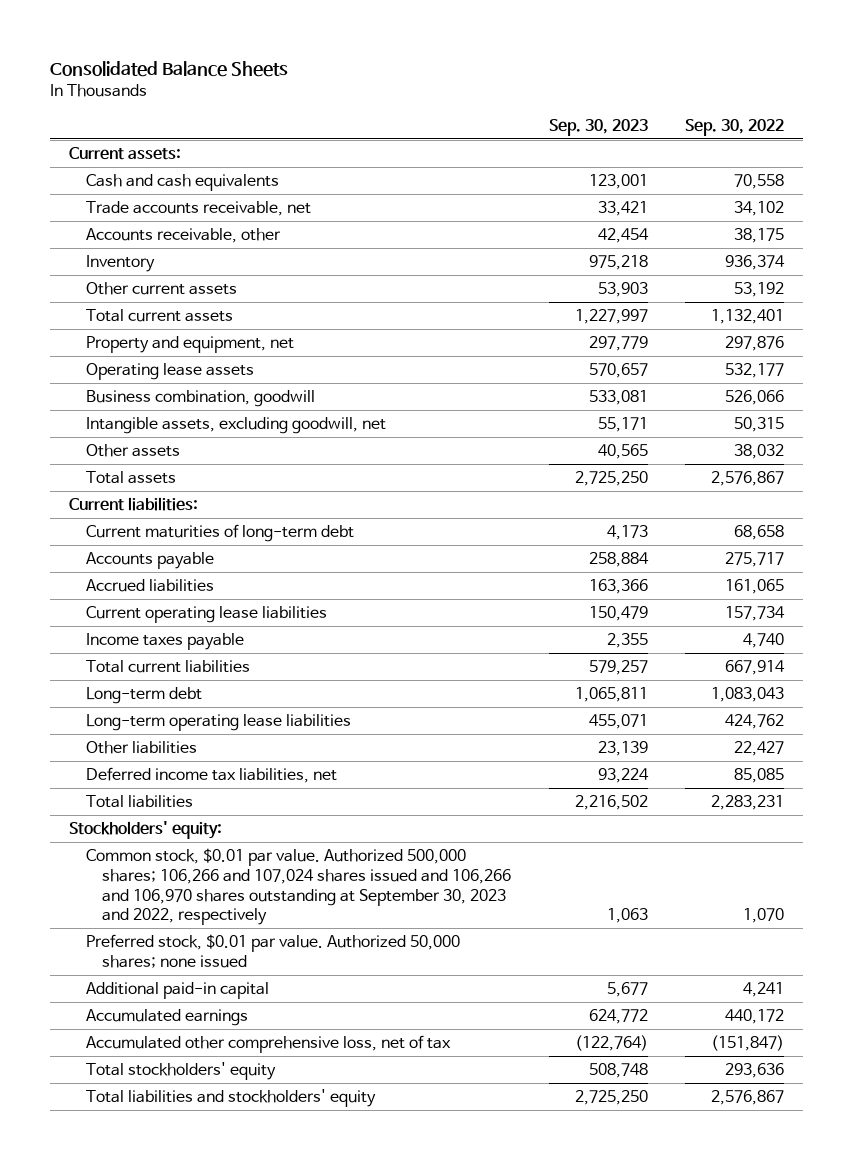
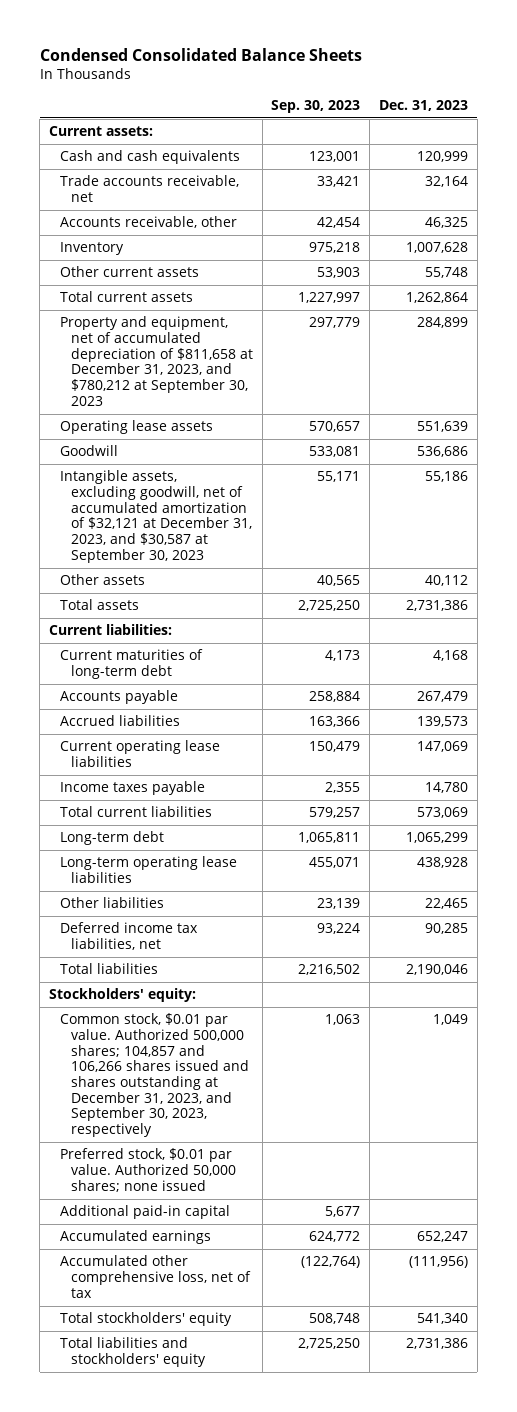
[50,60,289,77] Consolidated Balance Sheets -> [39,47,362,61] Condensed Consolidated Balance Sheets
[685,118,785,136] Sep. 30, 2022 -> none
none -> [378,99,468,111] Dec. 31, 2023
[85,336,294,354] Property and equipment, net -> [59,316,253,406] Property and equipment, net of accumulated depreciation of $811,658 at December 31, 2023, and $780,212 at September 30, 2023
[85,390,315,408] Business combination, goodwill -> [59,445,118,457] Goodwill
[85,417,386,435] Intangible assets, excluding goodwill, net -> [59,470,252,563] Intangible assets, excluding goodwill, net of accumulated amortization of $32,121 at December 31, 2023, and $30,587 at September 30, 2023
[85,848,512,926] Common stock, $0.01 par value. Authorized 500,000 shares; 106,266 and 107,024 shares issued and 106,266 and 106,970 shares outstanding at September 30, 2023 and 2022, respectively -> [59,1013,249,1138] Common stock, $0.01 par value. Authorized 500,000 shares; 104,857 and 106,266 shares issued and shares outstanding at December 31, 2023, and September 30, 2023, respectively

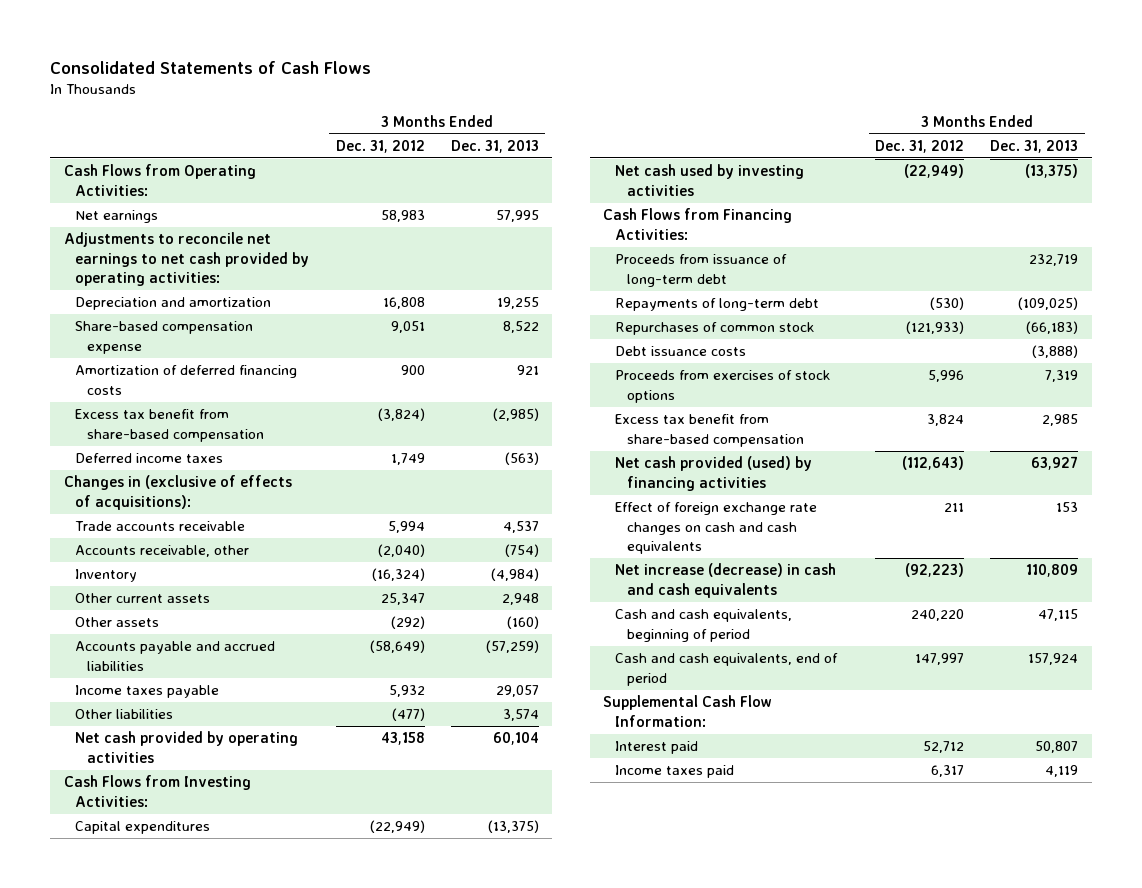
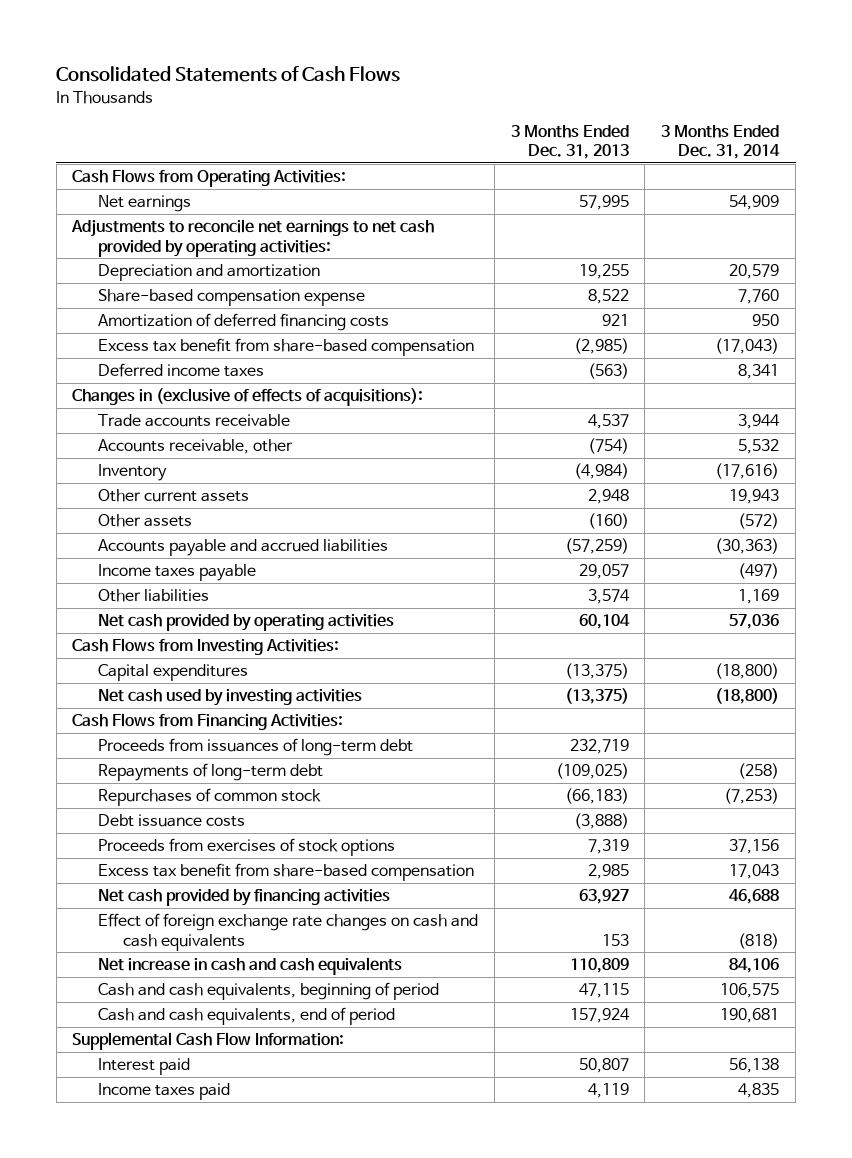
[335,139,425,153] Dec. 31, 2012 -> none
none -> [661,124,781,160] 3 Months Ended Dec. 31, 2014
[614,254,787,287] Proceeds from issuance of long-term debt -> [97,738,413,757] Proceeds from issuances of long-term debt
[614,456,812,491] Net cash provided (used) by financing activities -> [97,889,390,907] Net cash provided by financing activities
[614,563,836,598] Net increase (decrease) in cash and cash equivalents -> [97,957,402,976] Net increase in cash and cash equivalents

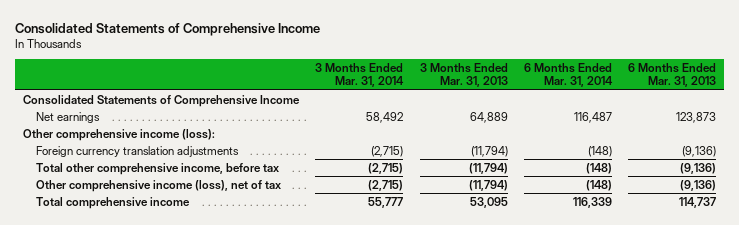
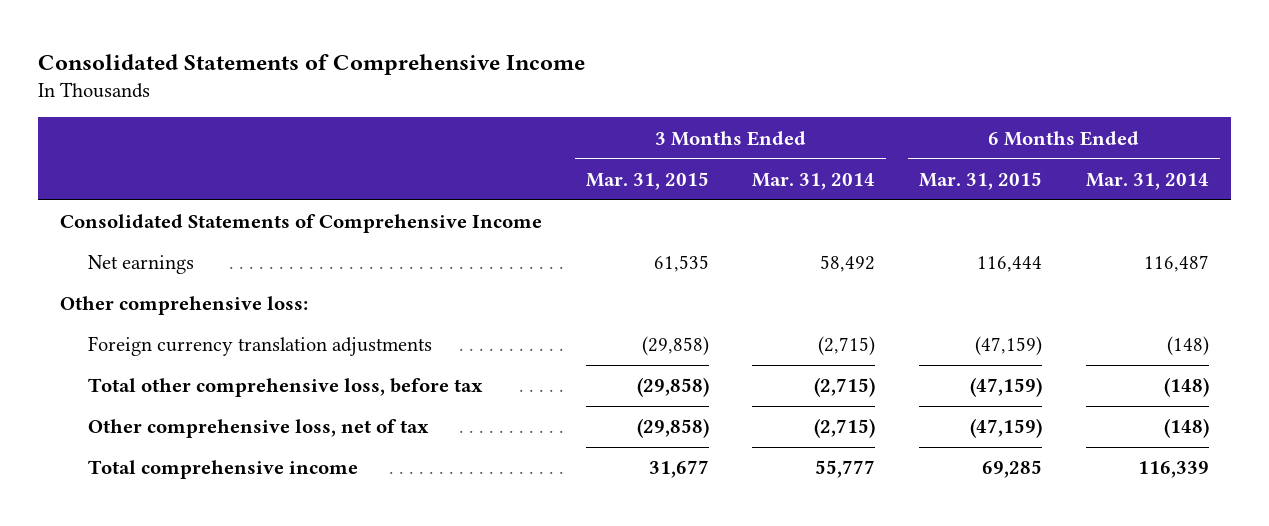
[419,62,508,88] 3 Months Ended Mar. 31, 2013 -> none
[627,62,716,88] 6 Months Ended Mar. 31, 2013 -> none
none -> [585,171,709,190] Mar. 31, 2015
none -> [919,171,1043,190] Mar. 31, 2015
[23,128,216,141] Other comprehensive income (loss): -> [60,296,309,316] Other comprehensive loss:
[35,162,279,175] Total other comprehensive income, before tax -> [87,378,483,398] Total other comprehensive loss, before tax
[35,179,281,192] Other comprehensive income (loss), net of tax -> [87,419,429,439] Other comprehensive loss, net of tax

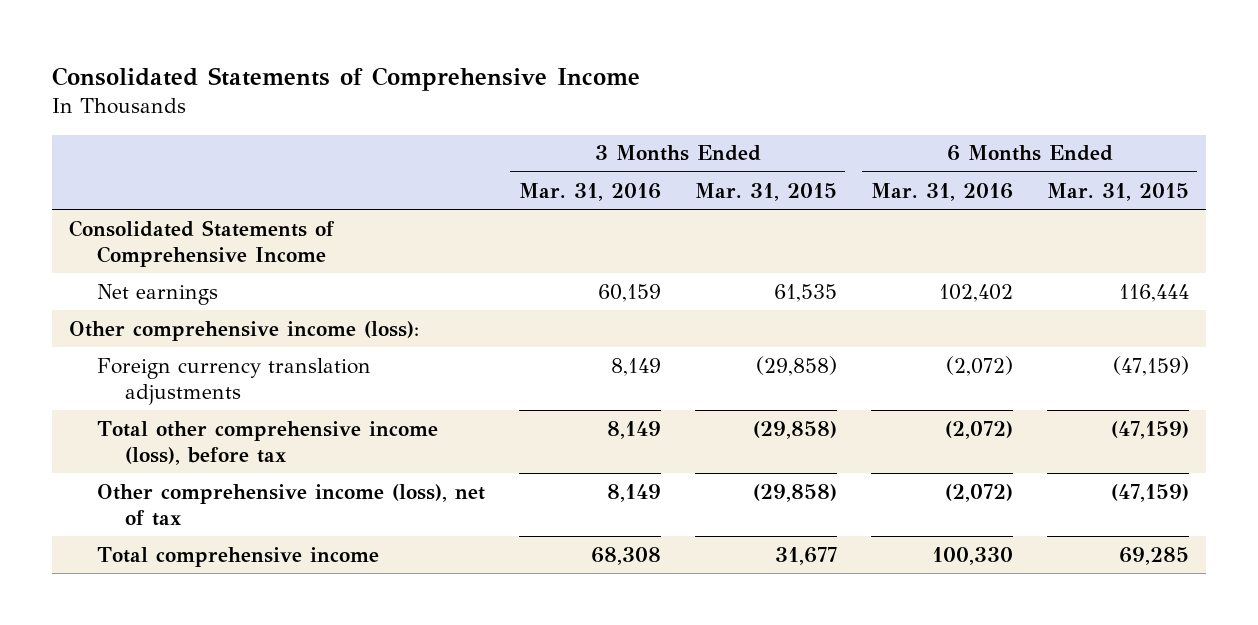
[752,172,876,190] Mar. 31, 2014 -> none
[1085,172,1209,190] Mar. 31, 2014 -> none
none -> [518,182,661,201] Mar. 31, 2016
none -> [870,182,1013,201] Mar. 31, 2016
[60,296,309,316] Other comprehensive loss: -> [69,320,420,341] Other comprehensive income (loss):
[87,378,483,398] Total other comprehensive loss, before tax -> [96,420,438,465] Total other comprehensive income (loss), before tax
[87,419,429,439] Other comprehensive loss, net of tax -> [96,483,485,526] Other comprehensive income (loss), net of tax

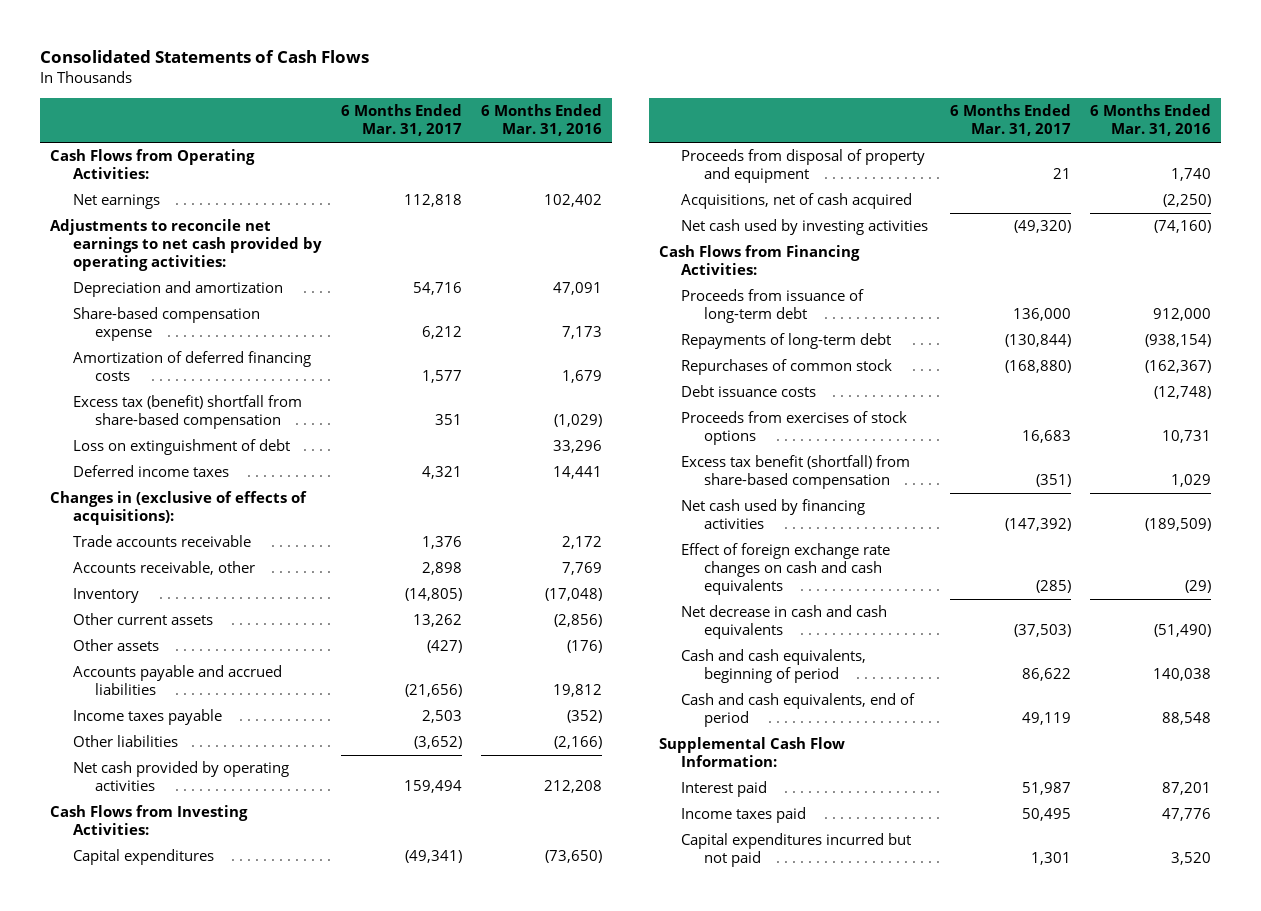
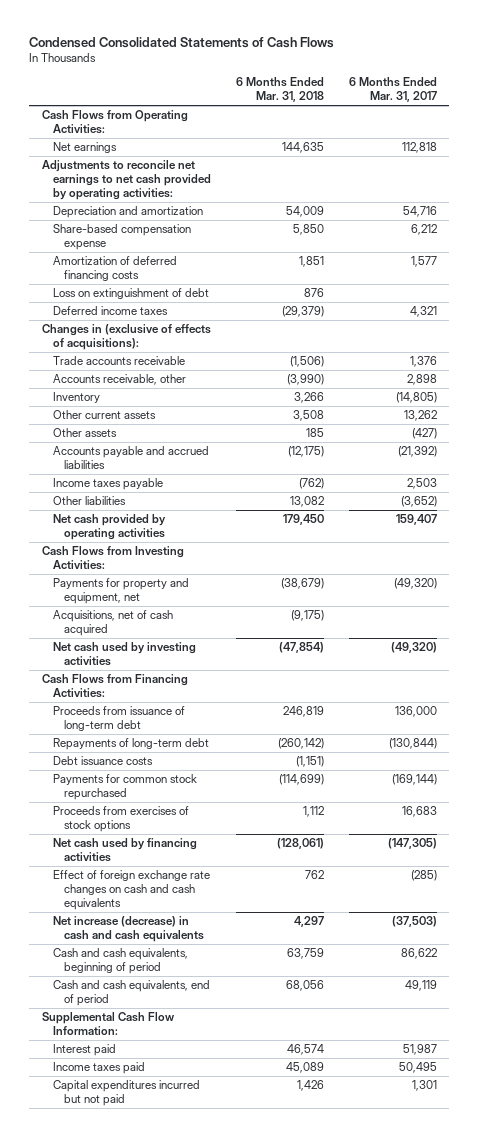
[40,50,370,64] Consolidated Statements of Cash Flows -> [29,36,335,48] Condensed Consolidated Statements of Cash Flows
[481,104,603,137] 6 Months Ended Mar. 31, 2016 -> none
none -> [235,77,324,103] 6 Months Ended Mar. 31, 2018
[72,395,302,430] Excess tax (benefit) shortfall from share-based compensation -> none
[405,684,463,698] (21,656) -> [397,445,437,457] (21,392)
[404,780,463,794] 159,494 -> [395,513,437,525] 159,407
[72,849,214,866] Capital expenditures -> none
[681,149,926,184] Proceeds from disposal of property and equipment -> none
none -> [52,577,189,605] Payments for property and equipment, net
[681,359,893,376] Repurchases of common stock -> none
none -> [52,773,197,801] Payments for common stock repurchased
[681,455,911,490] Excess tax benefit (shortfall) from share-based compensation -> none
[1004,518,1071,532] (147,392) -> [387,837,437,849] (147,305)
[681,605,888,640] Net decrease in cash and cash equivalents -> [52,915,205,943] Net increase (decrease) in cash and cash equivalents

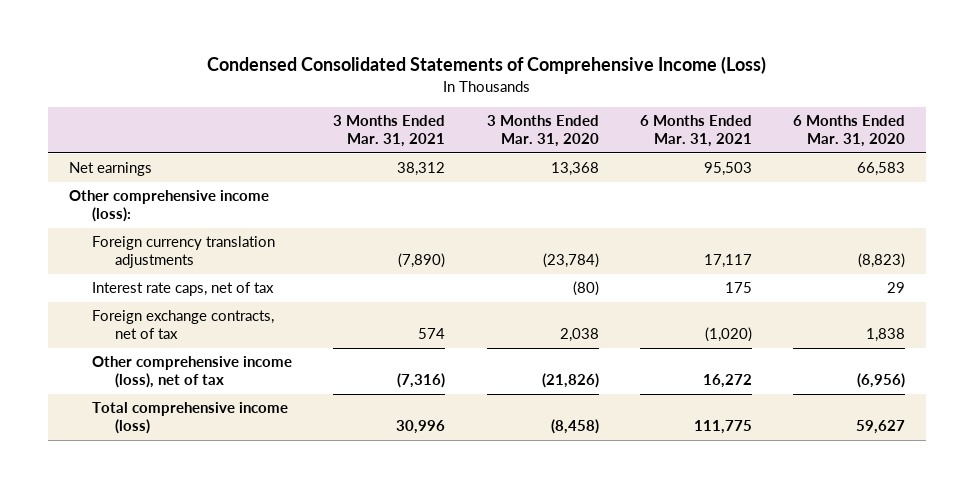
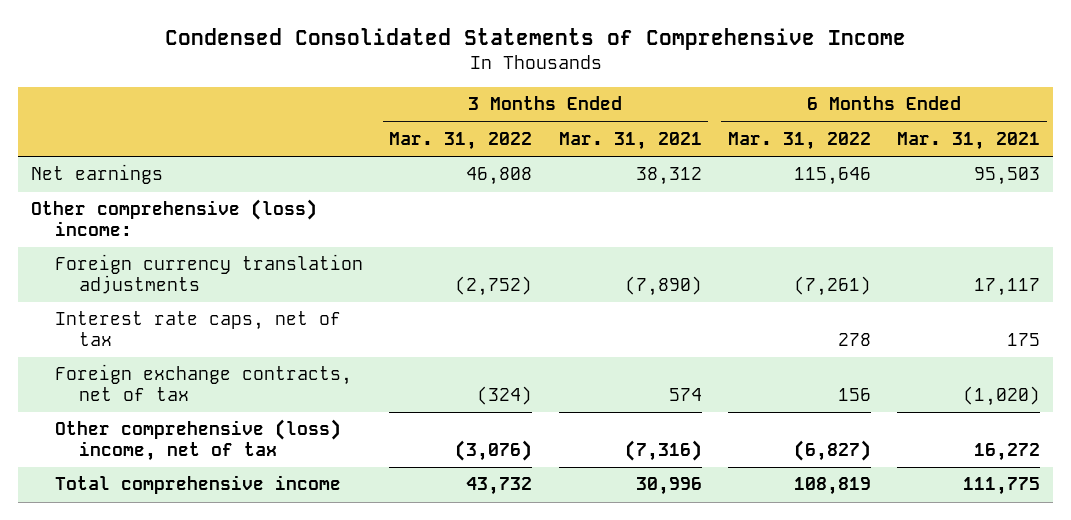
[207,56,767,75] Condensed Consolidated Statements of Comprehensive Income (Loss) -> [164,28,906,51] Condensed Consolidated Statements of Comprehensive Income
[486,115,599,147] 3 Months Ended Mar. 31, 2020 -> none
[793,115,906,147] 6 Months Ended Mar. 31, 2020 -> none
none -> [389,131,533,150] Mar. 31, 2022
none -> [727,131,871,150] Mar. 31, 2022
[68,190,269,223] Other comprehensive income (loss): -> [31,199,318,237] Other comprehensive (loss) income:
[91,356,292,389] Other comprehensive income (loss), net of tax -> [54,419,341,462] Other comprehensive (loss) income, net of tax
[91,402,288,435] Total comprehensive income (loss) -> [54,475,341,495] Total comprehensive income

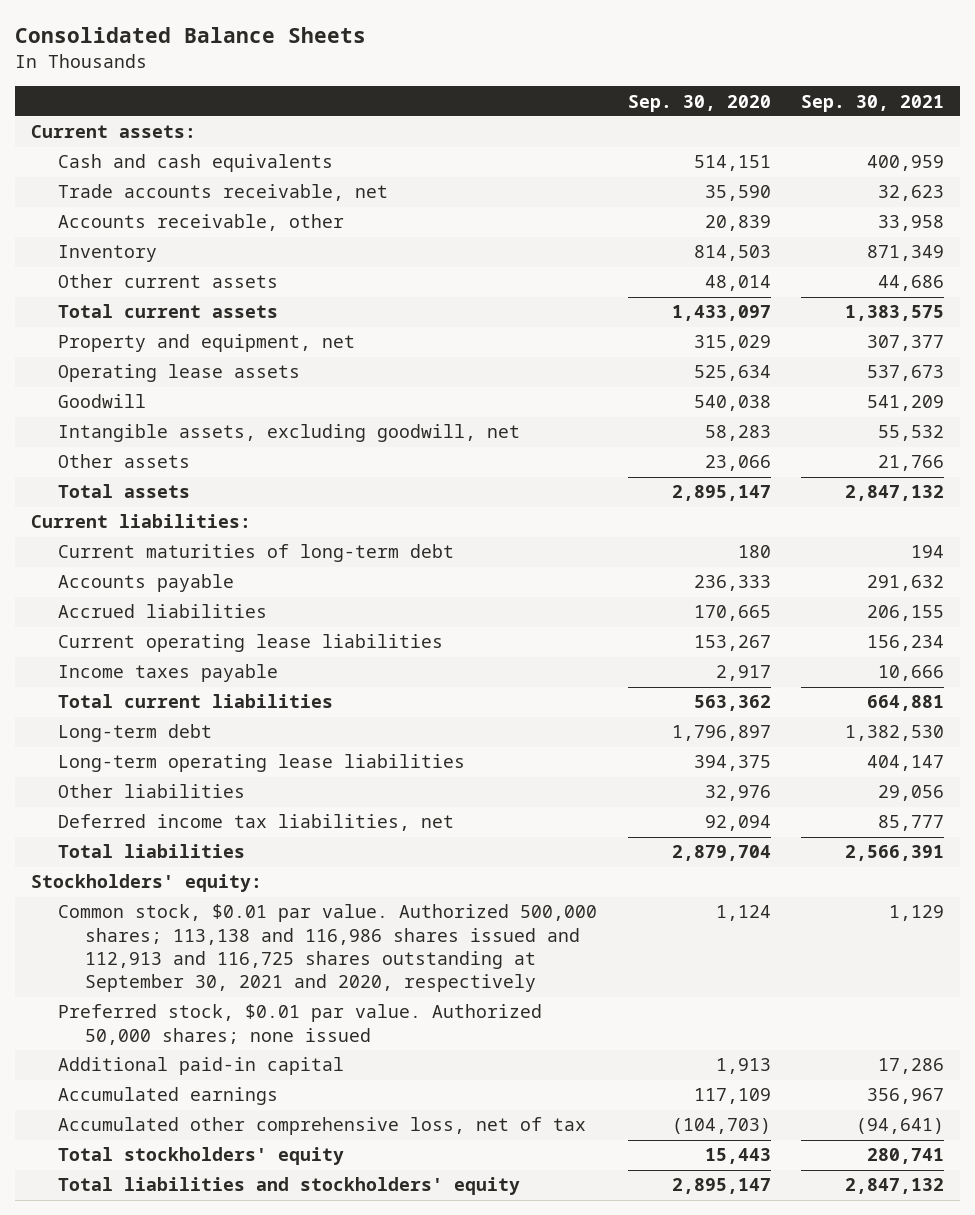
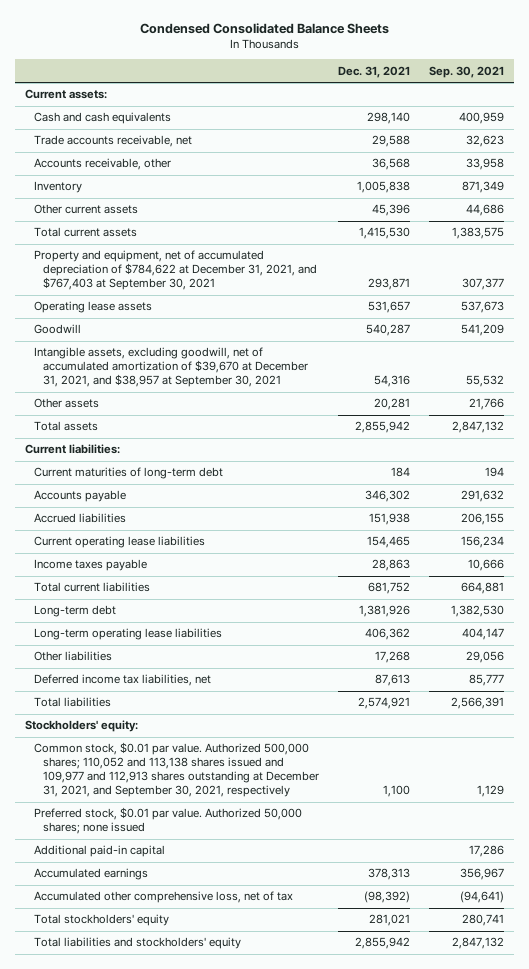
[15,27,367,44] Consolidated Balance Sheets -> [139,22,389,34] Condensed Consolidated Balance Sheets
[627,94,771,112] Sep. 30, 2020 -> none
none -> [338,65,411,78] Dec. 31, 2021
[57,334,355,353] Property and equipment, net -> [33,250,317,291] Property and equipment, net of accumulated depreciation of $784,622 at December 31, 2021, and $767,403 at September 30, 2021
[57,424,520,443] Intangible assets, excluding goodwill, net -> [33,347,308,388] Intangible assets, excluding goodwill, net of accumulated amortization of $39,670 at December 31, 2021, and $38,957 at September 30, 2021
[57,904,597,993] Common stock, $0.01 par value. Authorized 500,000 shares; 113,138 and 116,986 shares issued and 112,913 and 116,725 shares outstanding at September 30, 2021 and 2020, respectively -> [33,742,319,798] Common stock, $0.01 par value. Authorized 500,000 shares; 110,052 and 113,138 shares issued and 109,977 and 112,913 shares outstanding at December 31, 2021, and September 30, 2021, respectively

